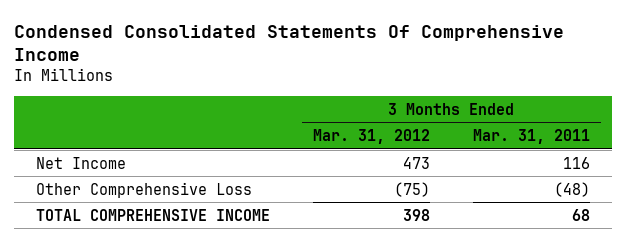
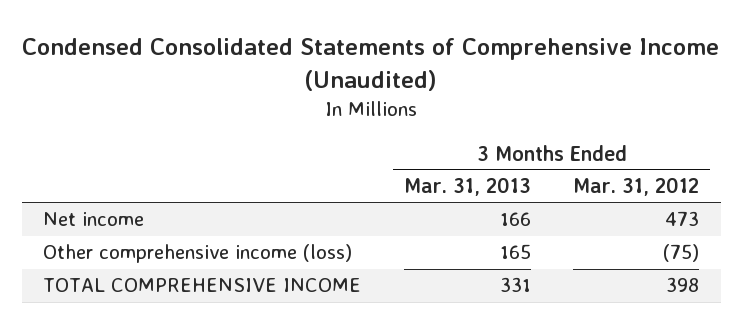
[14,24,565,61] Condensed Consolidated Statements Of Comprehensive Income -> [22,37,720,91] Condensed Consolidated Statements of Comprehensive Income (Unaudited)
[473,129,591,145] Mar. 31, 2011 -> none
none -> [403,177,531,197] Mar. 31, 2013
[35,156,126,169] Net Income -> [43,212,145,227] Net income
[35,181,252,198] Other Comprehensive Loss -> [43,244,353,264] Other comprehensive income (loss)

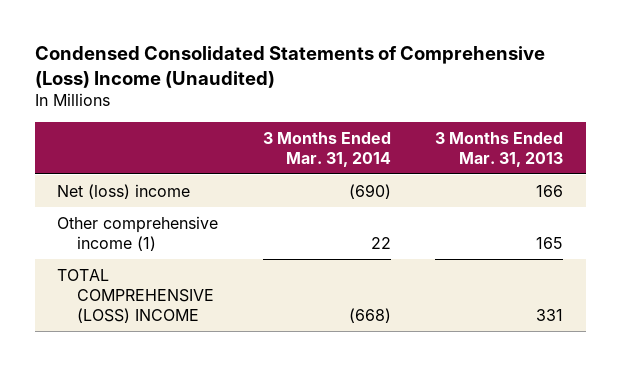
[22,37,720,91] Condensed Consolidated Statements of Comprehensive Income (Unaudited) -> [34,45,545,88] Condensed Consolidated Statements of Comprehensive (Loss) Income (Unaudited)
[573,177,700,197] Mar. 31, 2012 -> none
none -> [262,131,391,167] 3 Months Ended Mar. 31, 2014
[43,212,145,227] Net income -> [57,183,191,199] Net (loss) income
[43,244,353,264] Other comprehensive income (loss) -> [57,215,219,251] Other comprehensive income (1)
[43,278,362,293] TOTAL COMPREHENSIVE INCOME -> [57,268,215,323] TOTAL COMPREHENSIVE (LOSS) INCOME

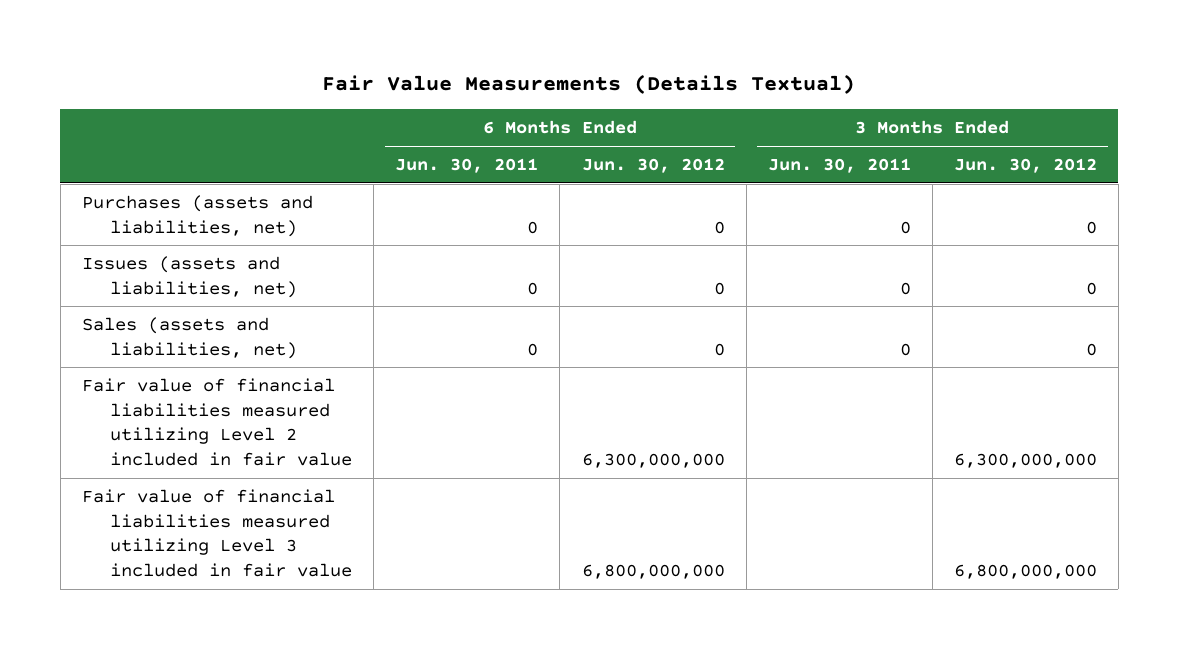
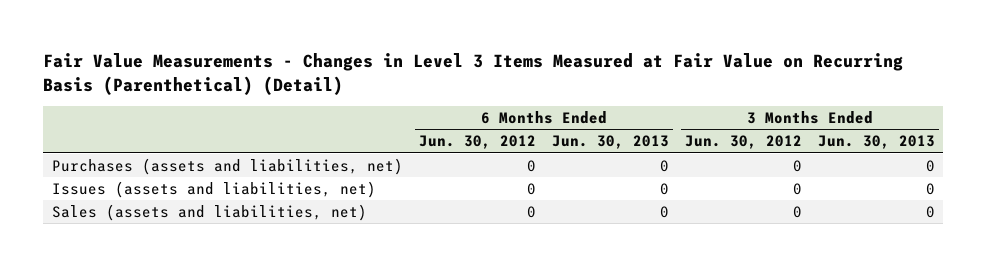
[322,74,856,95] Fair Value Measurements (Details Textual) -> [43,53,904,95] Fair Value Measurements - Changes in Level 3 Items Measured at Fair Value on Recurring Basis (Parenthetical) (Detail)
[395,158,539,174] Jun. 30, 2011 -> none
[767,158,911,174] Jun. 30, 2011 -> none
none -> [551,135,669,150] Jun. 30, 2013
none -> [817,135,935,150] Jun. 30, 2013
[81,378,353,467] Fair value of financial liabilities measured utilizing Level 2 included in fair value -> none
[81,489,353,578] Fair value of financial liabilities measured utilizing Level 3 included in fair value -> none

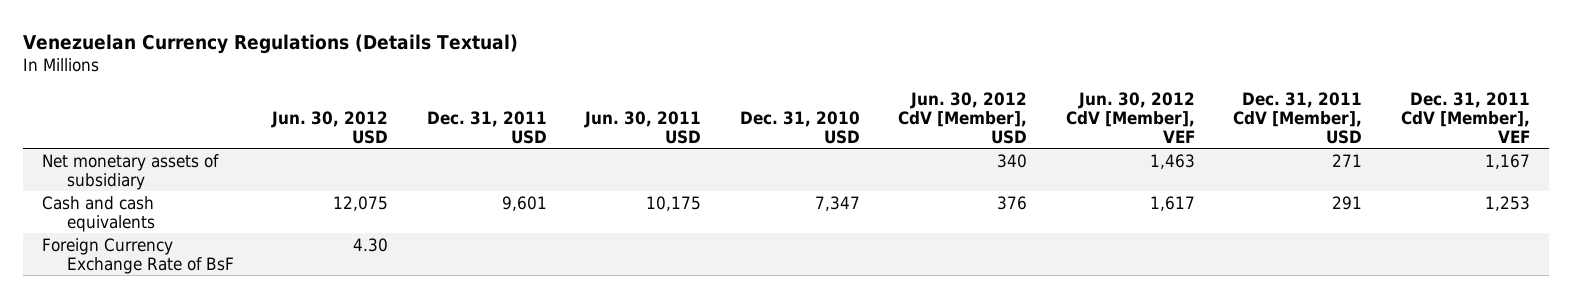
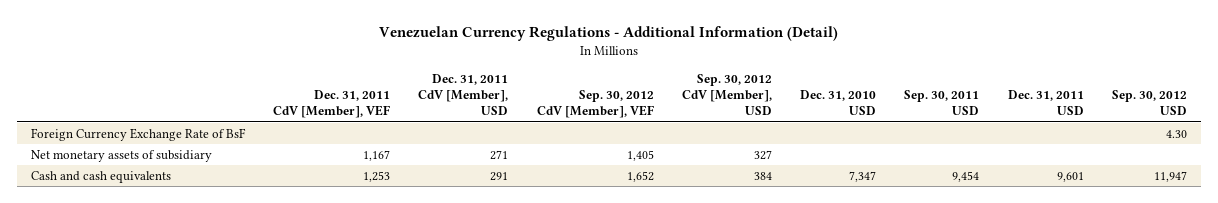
[23,33,519,54] Venezuelan Currency Regulations (Details Textual) -> [378,26,838,42] Venezuelan Currency Regulations - Additional Information (Detail)
[271,110,389,144] Jun. 30, 2012 USD -> none
[584,110,702,144] Jun. 30, 2011 USD -> none
[898,91,1028,144] Jun. 30, 2012 CdV [Member], USD -> none
[1065,91,1195,143] Jun. 30, 2012 CdV [Member], VEF -> none
none -> [536,89,654,119] Sep. 30, 2012 CdV [Member], VEF
none -> [681,73,772,116] Sep. 30, 2012 CdV [Member], USD
none -> [904,89,980,116] Sep. 30, 2011 USD
none -> [1111,89,1187,116] Sep. 30, 2012 USD
[42,237,234,274] Foreign Currency Exchange Rate of BsF -> [30,127,246,141] Foreign Currency Exchange Rate of BsF

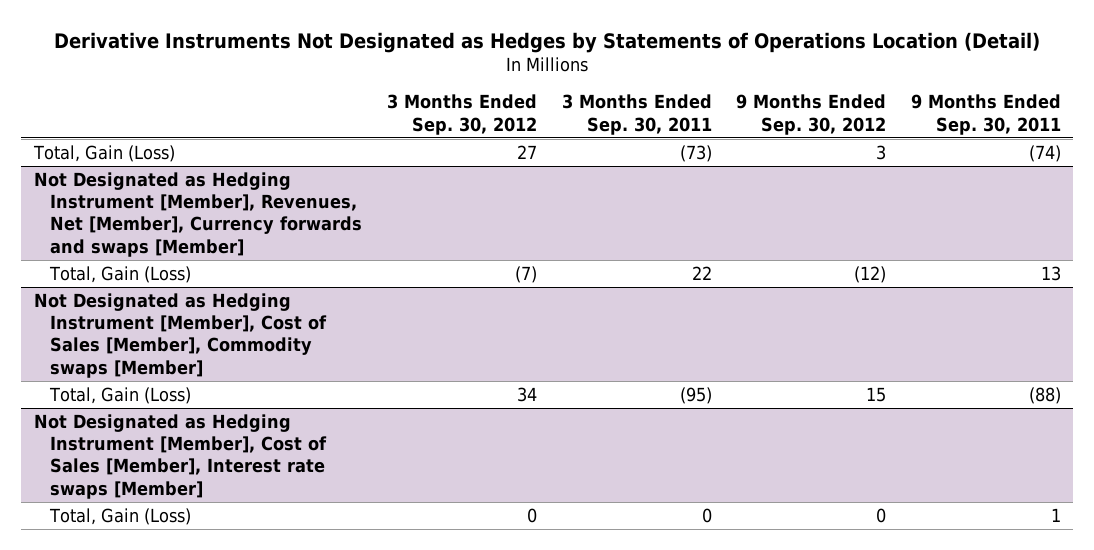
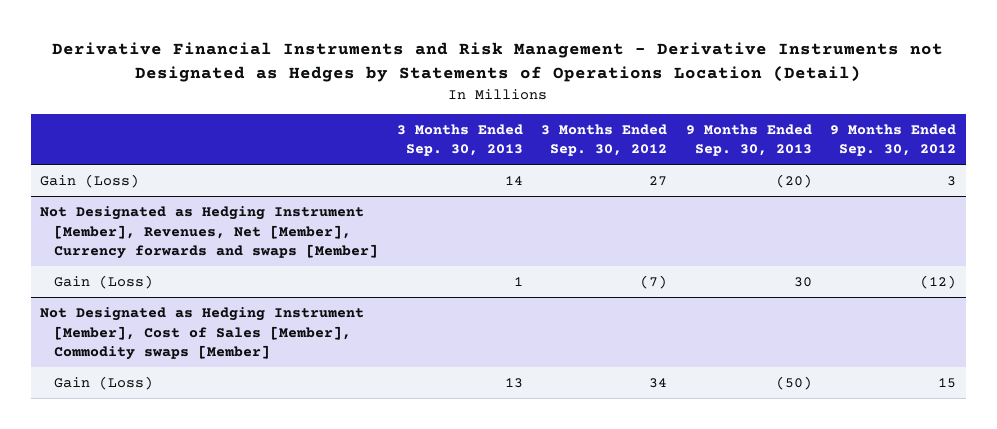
[54,32,1041,54] Derivative Instruments Not Designated as Hedges by Statements of Operations Location (Detail) -> [52,42,944,83] Derivative Financial Instruments and Risk Management - Derivative Instruments not Designated as Hedges by Statements of Operations Location (Detail)
[561,94,712,135] 3 Months Ended Sep. 30, 2011 -> none
[910,94,1061,135] 9 Months Ended Sep. 30, 2011 -> none
none -> [396,123,523,157] 3 Months Ended Sep. 30, 2013
none -> [685,123,812,157] 9 Months Ended Sep. 30, 2013
[32,144,175,162] Total, Gain (Loss) -> [40,173,140,188] Gain (Loss)
[49,265,192,283] Total, Gain (Loss) -> [54,274,154,289] Gain (Loss)
[33,413,328,499] Not Designated as Hedging Instrument [Member], Cost of Sales [Member], Interest rate swaps [Member] -> none
[49,507,192,525] Total, Gain (Loss) -> none
[49,386,192,404] Total, Gain (Loss) -> [54,375,154,390] Gain (Loss)

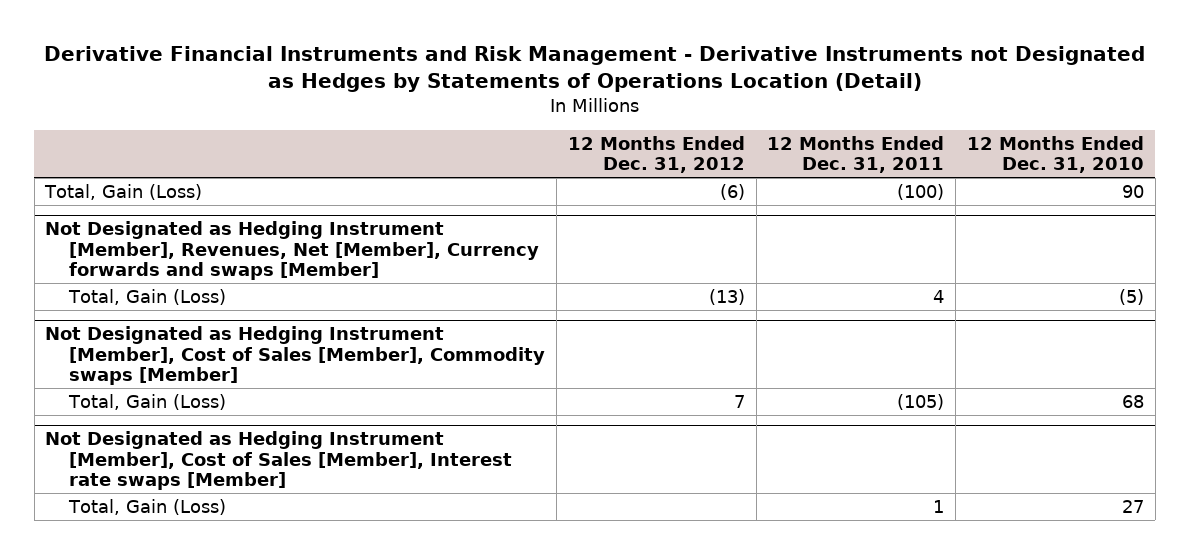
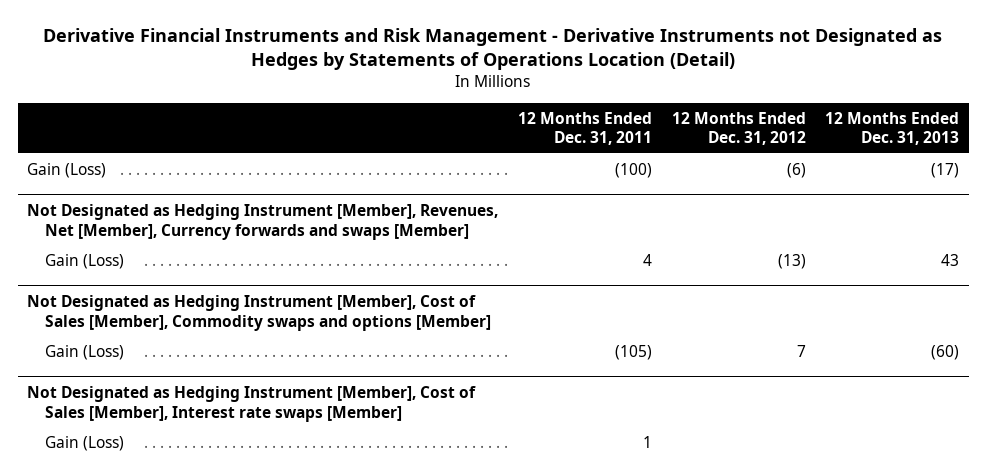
[966,135,1144,173] 12 Months Ended Dec. 31, 2010 -> none
none -> [825,111,960,146] 12 Months Ended Dec. 31, 2013
[44,184,203,201] Total, Gain (Loss) -> [27,162,107,178] Gain (Loss)
[68,289,227,306] Total, Gain (Loss) -> [44,253,124,269] Gain (Loss)
[45,326,546,385] Not Designated as Hedging Instrument [Member], Cost of Sales [Member], Commodity swaps [Member] -> [27,294,491,331] Not Designated as Hedging Instrument [Member], Cost of Sales [Member], Commodity swaps and options [Member]
[68,394,227,411] Total, Gain (Loss) -> [44,344,124,360] Gain (Loss)
[68,499,227,516] Total, Gain (Loss) -> [44,435,124,451] Gain (Loss)

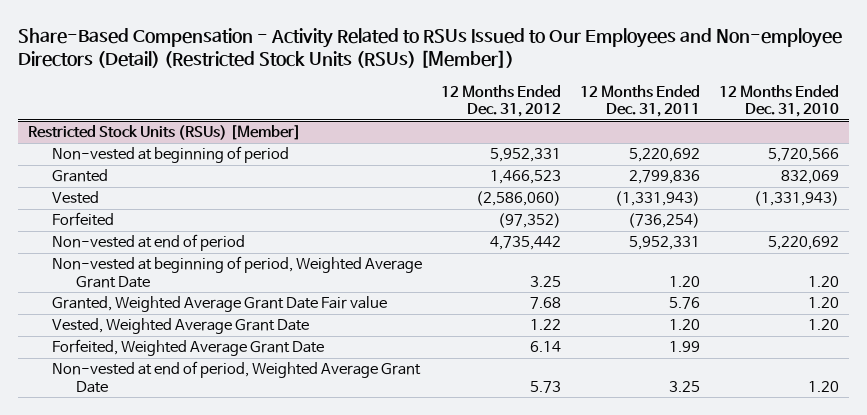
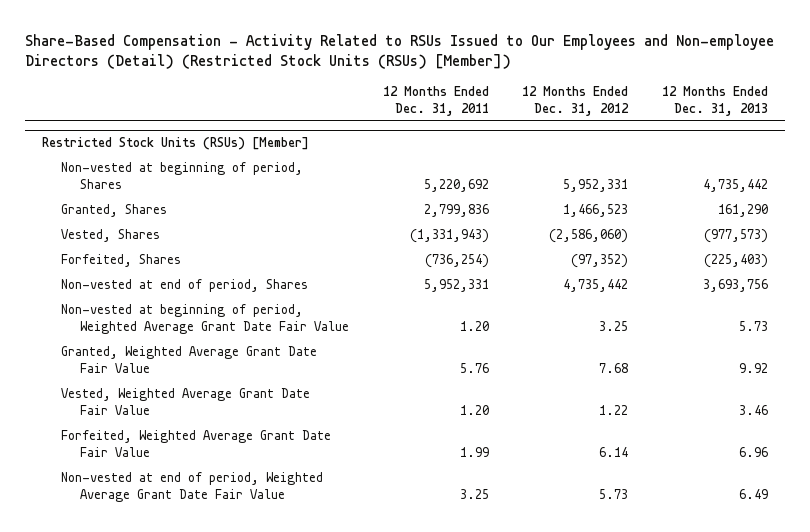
[719,84,840,118] 12 Months Ended Dec. 31, 2010 -> none
none -> [661,86,768,116] 12 Months Ended Dec. 31, 2013
[51,146,289,164] Non-vested at beginning of period -> [61,162,304,189] Non-vested at beginning of period, Shares
[51,169,108,183] Granted -> [61,204,168,218] Granted, Shares
[51,191,99,205] Vested -> [61,229,161,243] Vested, Shares
[51,212,114,227] Forfeited -> [61,254,182,268] Forfeited, Shares
[51,234,245,252] Non-vested at end of period -> [61,279,309,293] Non-vested at end of period, Shares
[51,256,422,289] Non-vested at beginning of period, Weighted Average Grant Date -> [61,304,349,334] Non-vested at beginning of period, Weighted Average Grant Date Fair Value
[51,296,387,313] Granted, Weighted Average Grant Date Fair value -> [61,346,318,373] Granted, Weighted Average Grant Date Fair Value
[51,318,309,335] Vested, Weighted Average Grant Date -> [61,388,311,415] Vested, Weighted Average Grant Date Fair Value
[51,339,324,357] Forfeited, Weighted Average Grant Date -> [61,430,332,457] Forfeited, Weighted Average Grant Date Fair Value
[51,361,421,394] Non-vested at end of period, Weighted Average Grant Date -> [61,472,324,502] Non-vested at end of period, Weighted Average Grant Date Fair Value

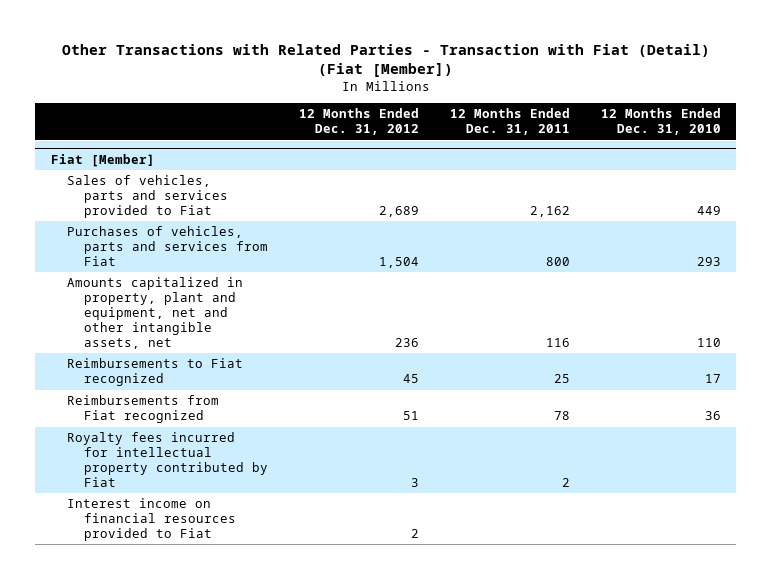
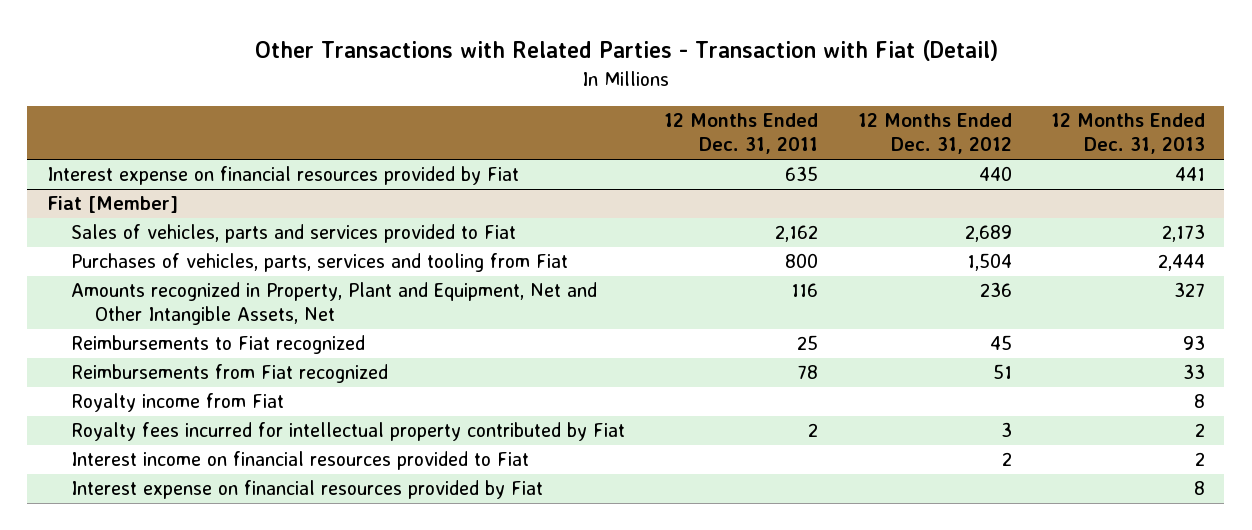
[61,43,710,77] Other Transactions with Related Parties - Transaction with Fiat (Detail) (Fiat [Member]) -> [254,40,998,62] Other Transactions with Related Parties - Transaction with Fiat (Detail)
[600,108,721,136] 12 Months Ended Dec. 31, 2010 -> none
none -> [1050,113,1205,155] 12 Months Ended Dec. 31, 2013
none -> [46,166,519,186] Interest expense on financial resources provided by Fiat
[67,226,268,267] Purchases of vehicles, parts and services from Fiat -> [71,253,569,273] Purchases of vehicles, parts, services and tooling from Fiat
[67,277,244,350] Amounts capitalized in property, plant and equipment, net and other intangible assets, net -> [71,282,598,326] Amounts recognized in Property, Plant and Equipment, Net and Other Intangible Assets, Net
none -> [71,393,285,413] Royalty income from Fiat
none -> [71,480,544,500] Interest expense on financial resources provided by Fiat

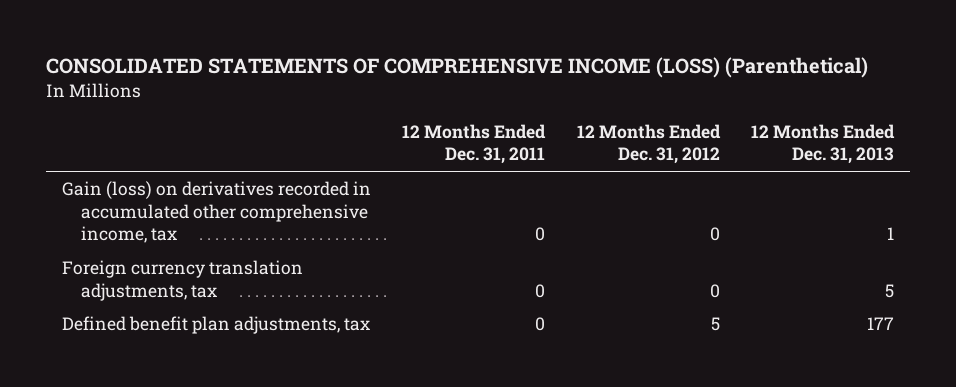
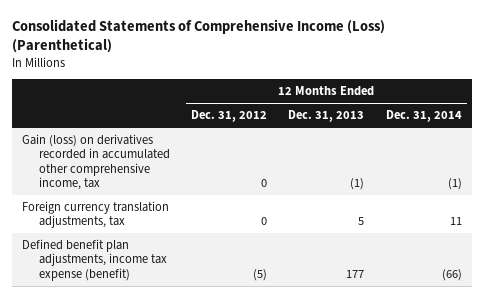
[46,57,869,79] CONSOLIDATED STATEMENTS OF COMPREHENSIVE INCOME (LOSS) (Parenthetical) -> [11,18,385,54] Consolidated Statements of Comprehensive Income (Loss) (Parenthetical)
[402,124,547,165] 12 Months Ended Dec. 31, 2011 -> none
none -> [385,110,462,123] Dec. 31, 2014
[887,226,895,240] 1 -> [350,177,365,190] (1)
[61,316,370,335] Defined benefit plan adjustments, tax -> [22,239,168,281] Defined benefit plan adjustments, income tax expense (benefit)
[710,317,720,332] 5 -> [253,268,268,281] (5)

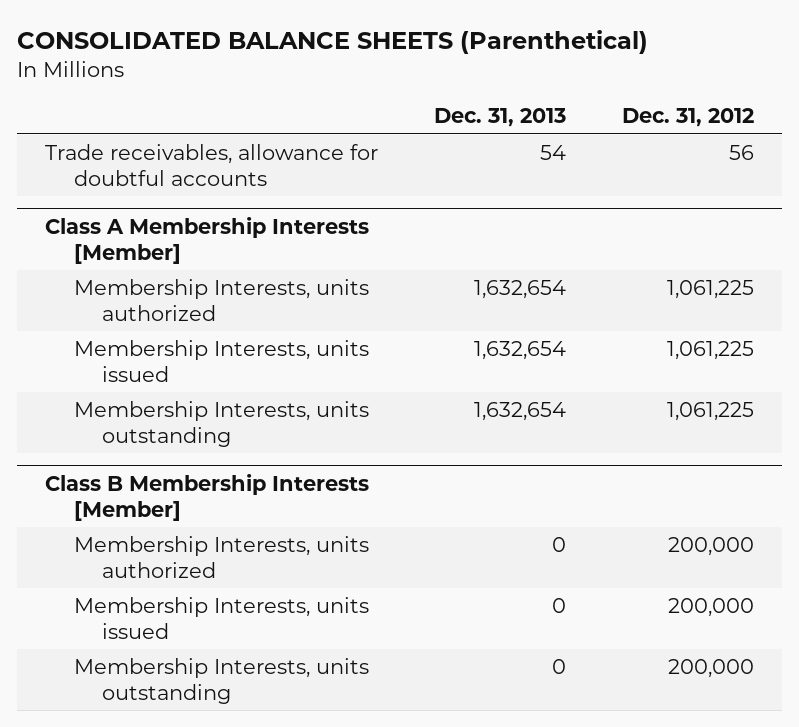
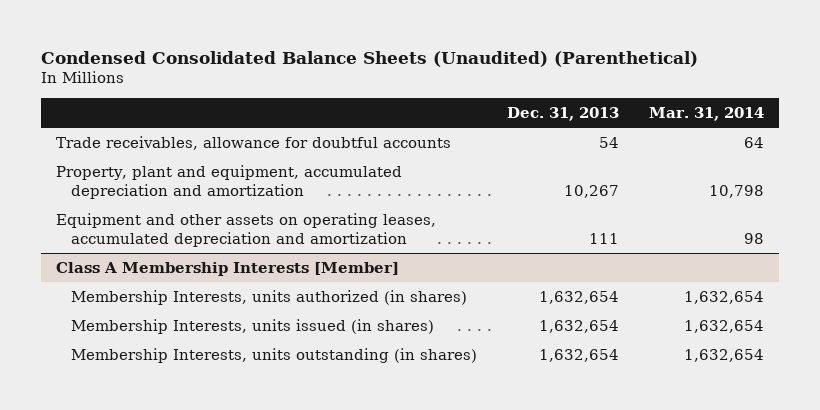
[17,30,649,55] CONSOLIDATED BALANCE SHEETS (Parenthetical) -> [41,50,699,67] Condensed Consolidated Balance Sheets (Unaudited) (Parenthetical)
[621,108,754,128] Dec. 31, 2012 -> none
none -> [649,106,765,121] Mar. 31, 2014
none -> [55,165,402,199] Property, plant and equipment, accumulated depreciation and amortization
none -> [55,213,436,247] Equipment and other assets on operating leases, accumulated depreciation and amortization
[44,474,369,521] Class B Membership Interests [Member] -> none
[73,536,369,578] Membership Interests, units authorized -> none
[73,597,369,639] Membership Interests, units issued -> none
[73,658,369,704] Membership Interests, units outstanding -> none
[73,279,369,321] Membership Interests, units authorized -> [71,290,468,306] Membership Interests, units authorized (in shares)
[73,340,369,382] Membership Interests, units issued -> [71,319,435,335] Membership Interests, units issued (in shares)
[73,401,369,447] Membership Interests, units outstanding -> [71,348,478,364] Membership Interests, units outstanding (in shares)

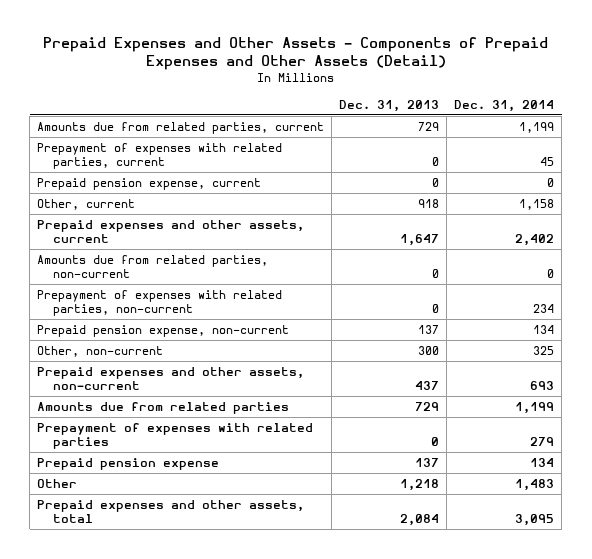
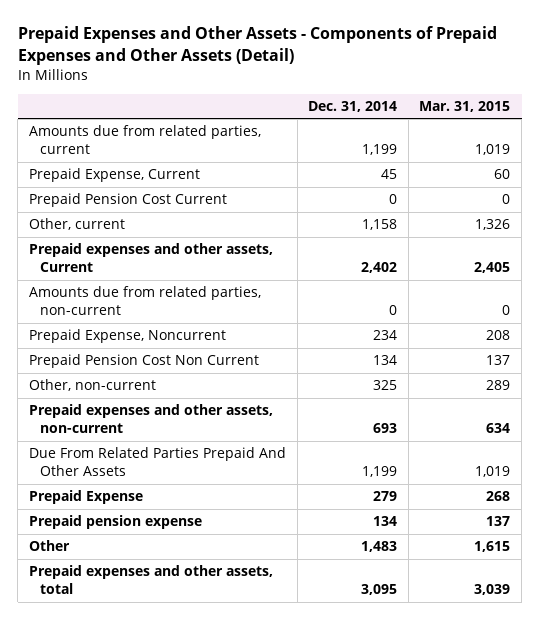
[339,99,440,112] Dec. 31, 2013 -> none
none -> [419,100,511,112] Mar. 31, 2015
[37,143,283,170] Prepayment of expenses with related parties, current -> [28,168,200,183] Prepaid Expense, Current
[37,178,262,191] Prepaid pension expense, current -> [28,193,227,208] Prepaid Pension Cost Current
[37,220,305,244] Prepaid expenses and other assets, current -> [28,243,273,273] Prepaid expenses and other assets, Current
[37,290,283,317] Prepayment of expenses with related parties, non-current -> [28,329,226,344] Prepaid Expense, Noncurrent
[37,325,290,338] Prepaid pension expense, non-current -> [28,354,259,369] Prepaid Pension Cost Non Current
[37,402,290,415] Amounts due from related parties -> [28,447,286,477] Due From Related Parties Prepaid And Other Assets
[37,423,314,450] Prepayment of expenses with related parties -> [28,490,143,505] Prepaid Expense

